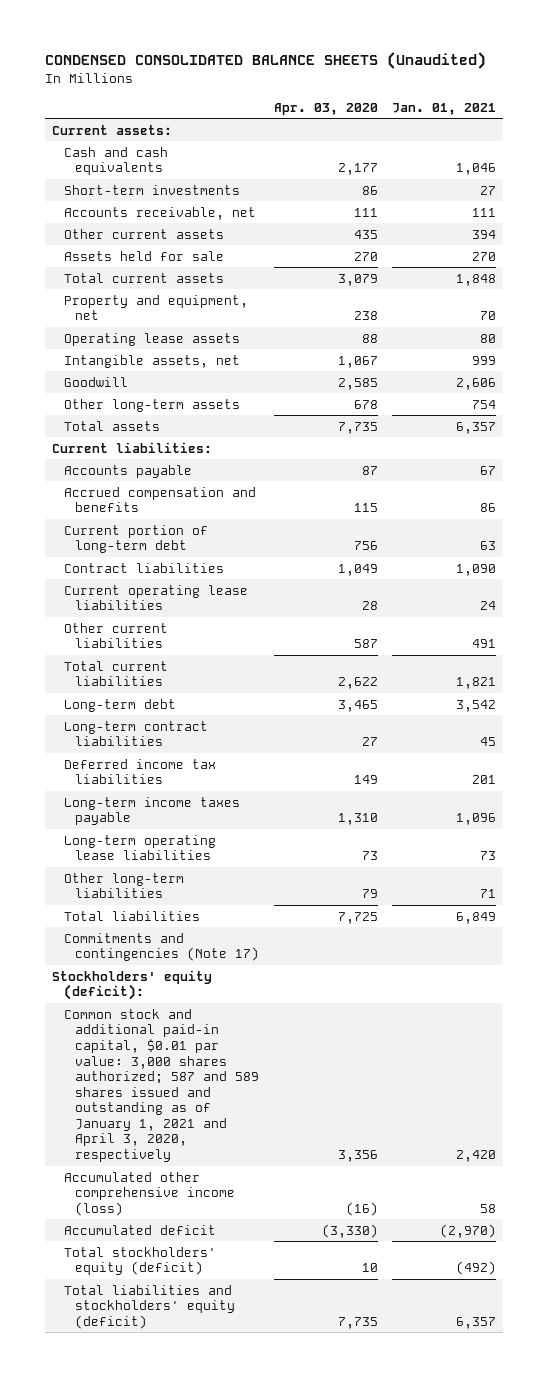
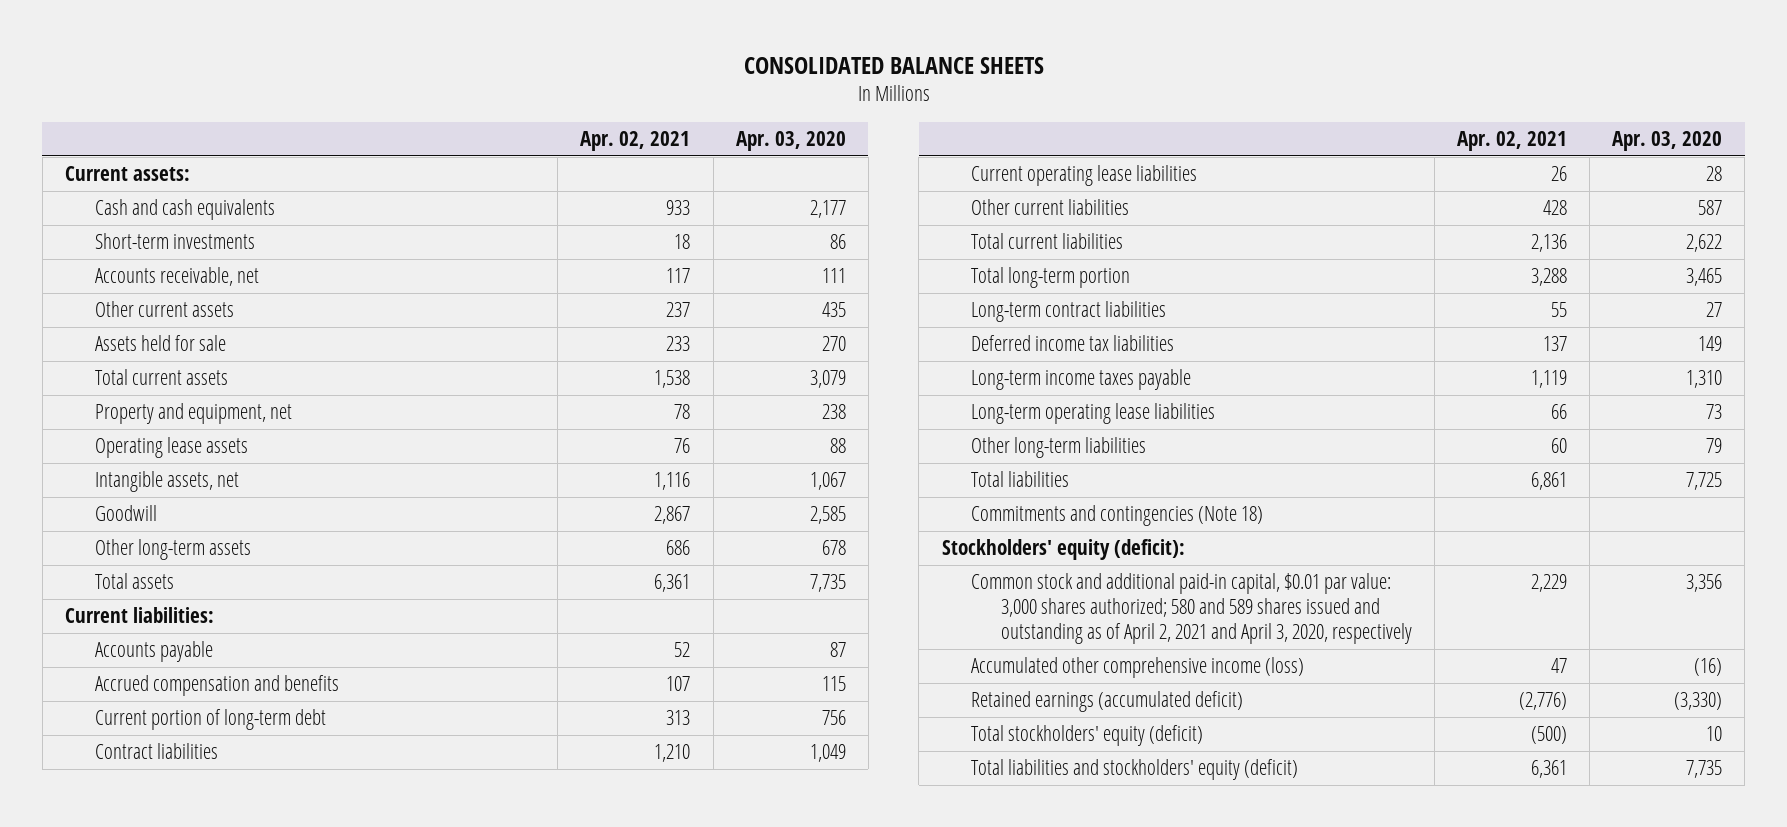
[44,52,486,70] CONDENSED CONSOLIDATED BALANCE SHEETS (Unaudited) -> [743,56,1044,74] CONSOLIDATED BALANCE SHEETS
[392,102,497,115] Jan. 01, 2021 -> none
none -> [580,130,691,151] Apr. 02, 2021
[63,698,176,712] Long-term debt -> [971,267,1131,289] Total long-term portion
[63,932,260,962] Commitments and contingencies (Note 17) -> [971,505,1264,527] Commitments and contingencies (Note 18)
[63,1008,260,1163] Common stock and additional paid-in capital, $0.01 par value: 3,000 shares authorized; 587 and 589 shares issued and outstanding as of January 1, 2021 and April 3, 2020, respectively -> [971,573,1412,645] Common stock and additional paid-in capital, $0.01 par value: 3,000 shares authorized; 580 and 589 shares issued and outstanding as of April 2, 2021 and April 3, 2020, respectively
[63,1224,216,1235] Accumulated deficit -> [971,691,1244,713] Retained earnings (accumulated deficit)

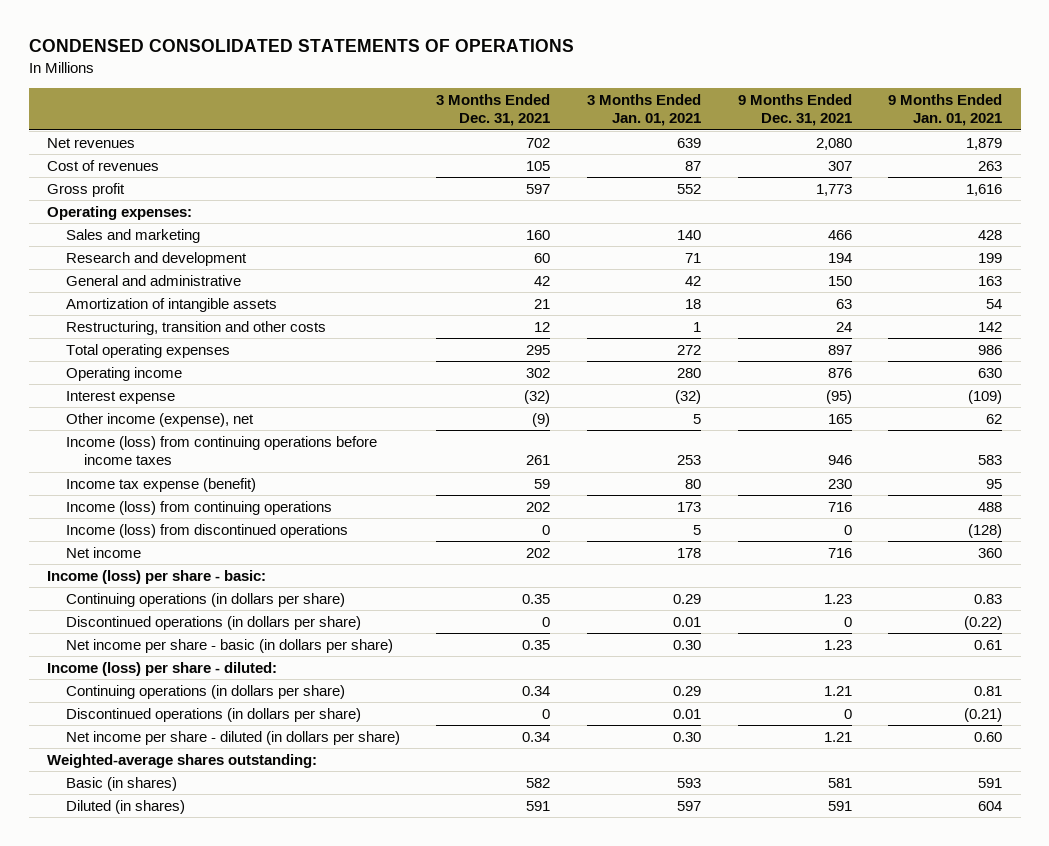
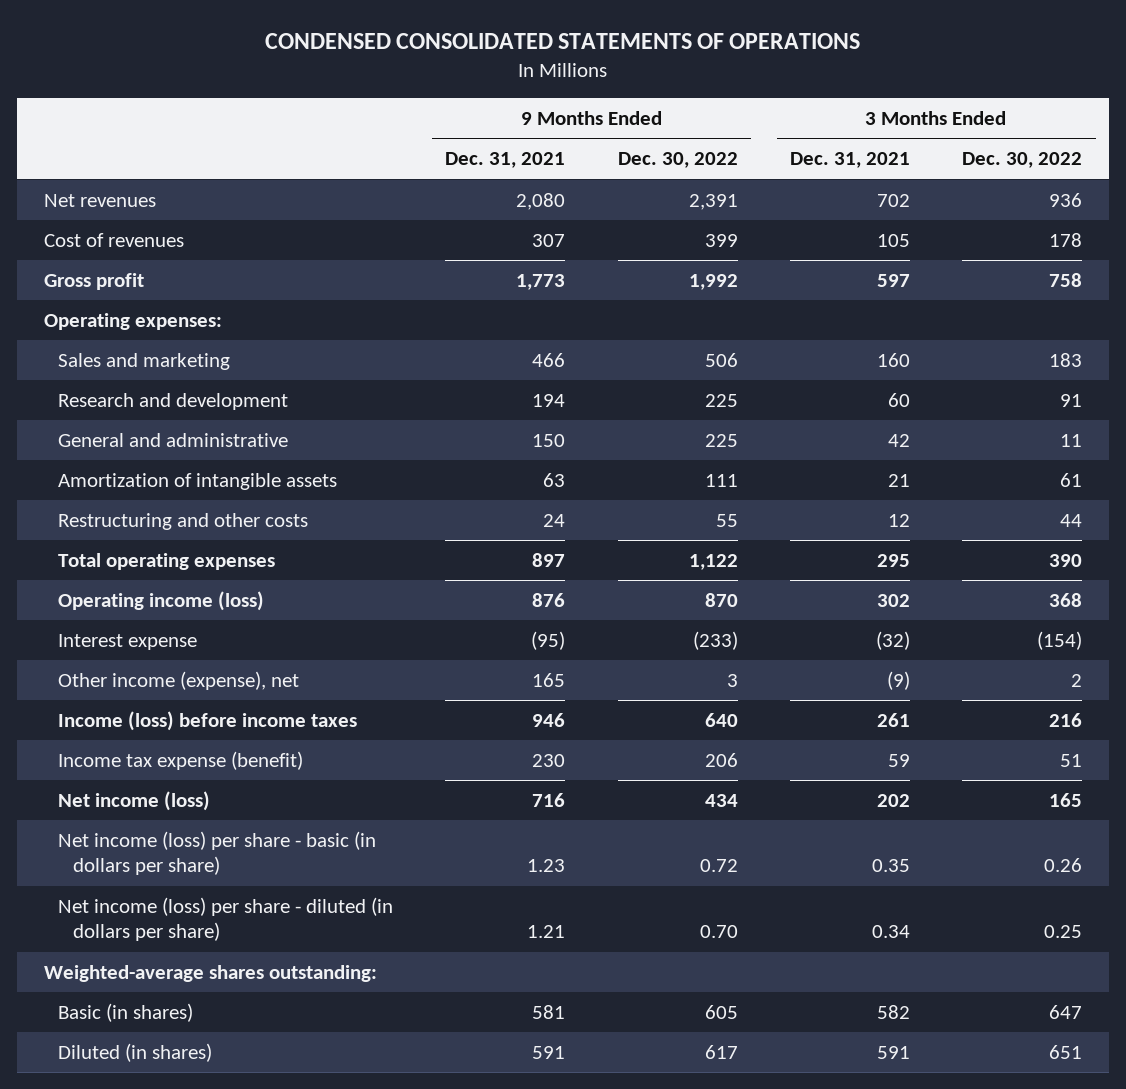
[586,93,701,127] 3 Months Ended Jan. 01, 2021 -> none
[888,93,1003,127] 9 Months Ended Jan. 01, 2021 -> none
none -> [617,152,738,169] Dec. 30, 2022
none -> [962,152,1083,169] Dec. 30, 2022
[65,320,326,335] Restructuring, transition and other costs -> [58,512,309,530] Restructuring and other costs
[65,366,182,381] Operating income -> [58,590,265,611] Operating income (loss)
[65,435,377,466] Income (loss) from continuing operations before income taxes -> [58,710,358,731] Income (loss) before income taxes
[65,500,332,515] Income (loss) from continuing operations -> none
[65,523,348,538] Income (loss) from discontinued operations -> none
[46,569,266,584] Income (loss) per share - basic: -> none
[65,592,345,607] Continuing operations (in dollars per share) -> none
[65,615,361,630] Discontinued operations (in dollars per share) -> none
[46,661,277,676] Income (loss) per share - diluted: -> none
[65,684,345,699] Continuing operations (in dollars per share) -> none
[65,707,361,722] Discontinued operations (in dollars per share) -> none
[65,546,141,558] Net income -> [58,790,211,811] Net income (loss)
[65,638,393,653] Net income per share - basic (in dollars per share) -> [58,830,377,876] Net income (loss) per share - basic (in dollars per share)
[65,730,400,745] Net income per share - diluted (in dollars per share) -> [58,896,394,942] Net income (loss) per share - diluted (in dollars per share)

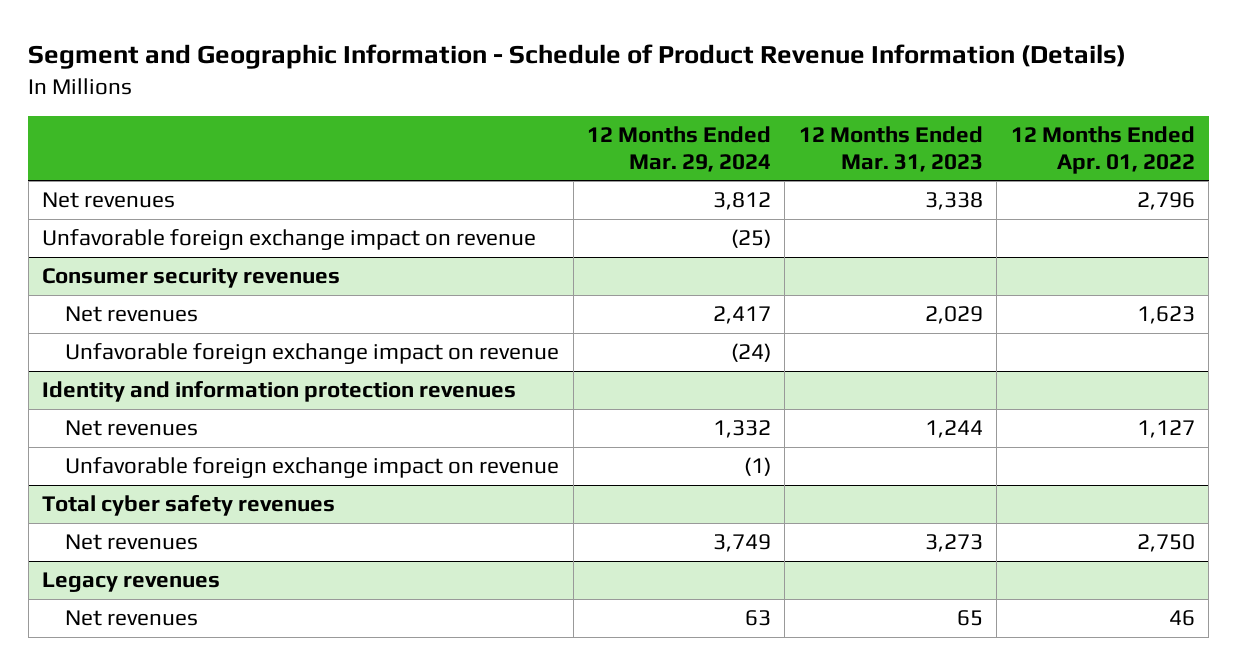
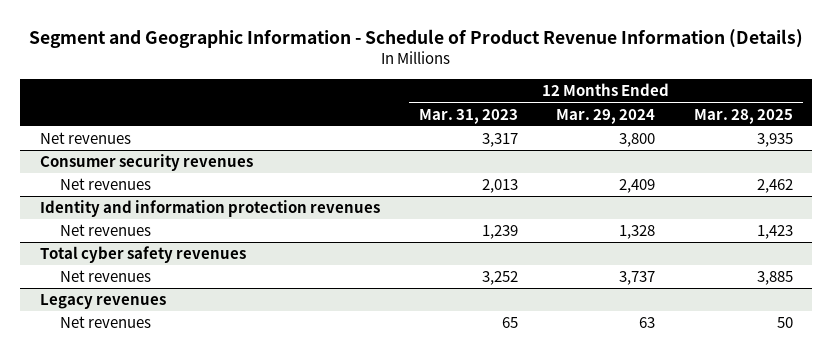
[1010,126,1195,174] 12 Months Ended Apr. 01, 2022 -> none
none -> [693,108,793,124] Mar. 28, 2025
[42,229,537,251] Unfavorable foreign exchange impact on revenue -> none
[712,192,771,211] 3,812 -> [619,133,656,148] 3,800
[924,192,983,211] 3,338 -> [481,133,518,148] 3,317
[65,343,560,365] Unfavorable foreign exchange impact on revenue -> none
[712,306,771,325] 2,417 -> [619,179,656,194] 2,409
[924,306,983,325] 2,029 -> [481,179,518,194] 2,013
[65,457,560,479] Unfavorable foreign exchange impact on revenue -> none
[712,420,771,439] 1,332 -> [619,225,656,240] 1,328
[924,420,983,439] 1,244 -> [481,225,518,240] 1,239
[712,534,771,553] 3,749 -> [619,271,656,286] 3,737
[924,534,983,553] 3,273 -> [481,271,518,286] 3,252

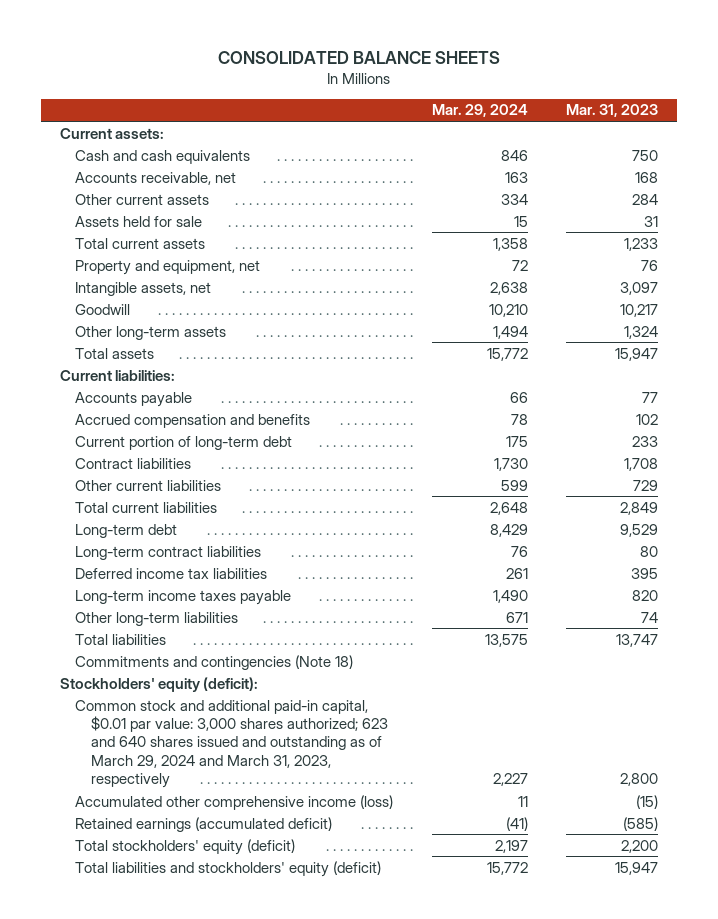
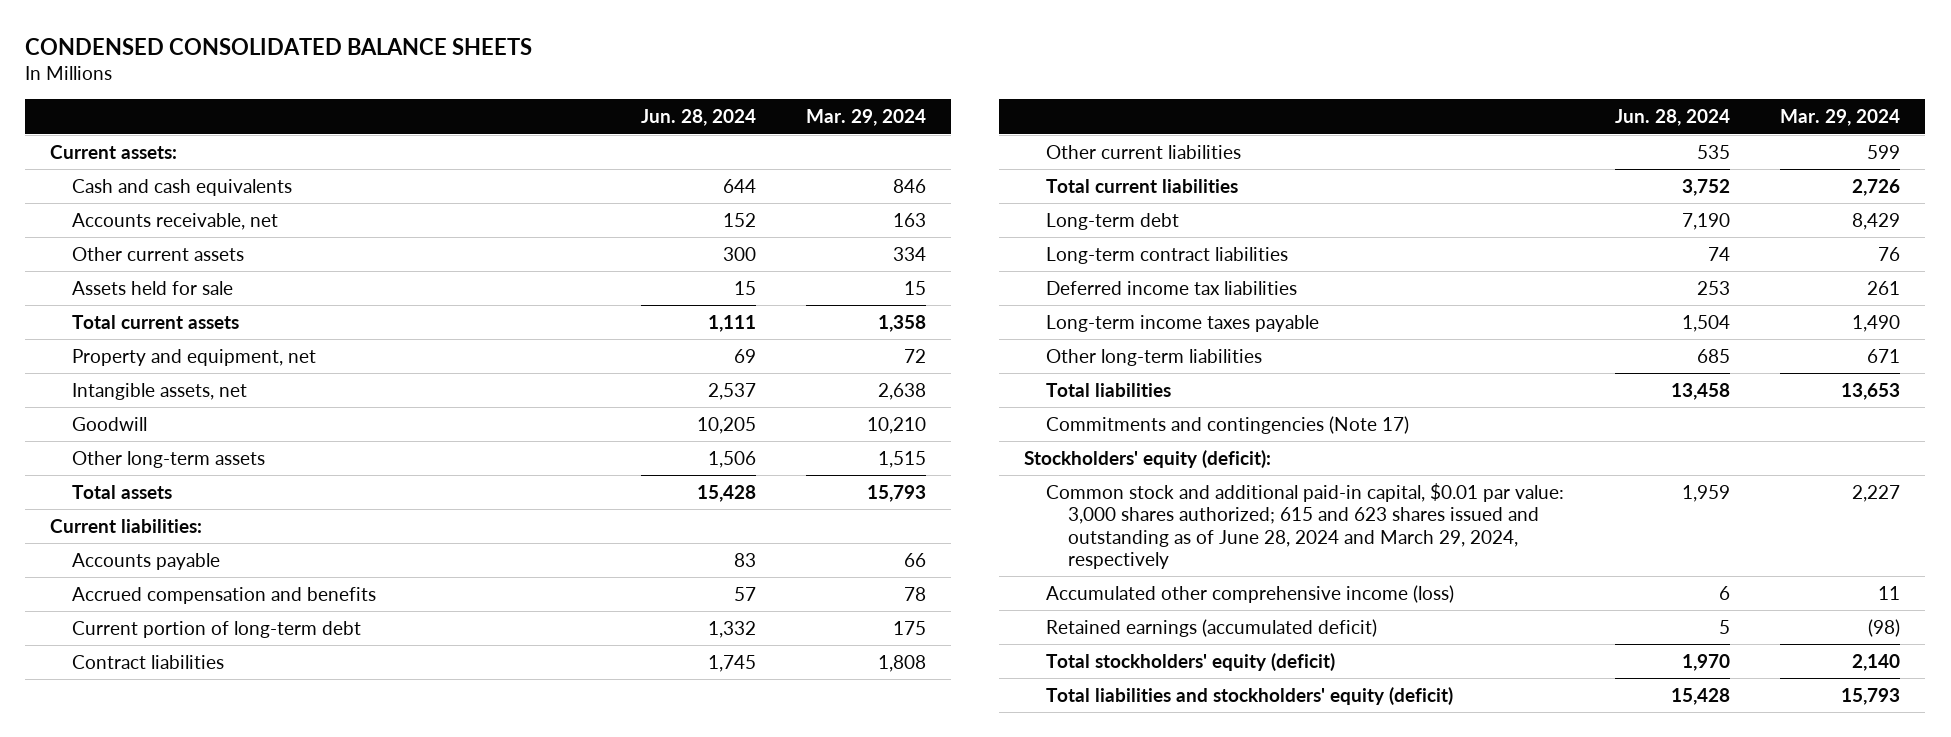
[217,50,500,64] CONSOLIDATED BALANCE SHEETS -> [25,37,533,55] CONDENSED CONSOLIDATED BALANCE SHEETS
[565,104,658,118] Mar. 31, 2023 -> none
none -> [640,109,756,127] Jun. 28, 2024
[492,325,528,339] 1,494 -> [878,450,927,468] 1,515
[486,347,528,361] 15,772 -> [867,484,927,502] 15,793
[493,457,528,471] 1,730 -> [878,654,927,672] 1,808
[489,501,528,515] 2,648 -> [1852,178,1901,196] 2,726
[484,633,528,647] 13,575 -> [1841,382,1901,400] 13,653
[75,654,354,670] Commitments and contingencies (Note 18) -> [1046,415,1410,434] Commitments and contingencies (Note 17)
[75,699,389,789] Common stock and additional paid-in capital, $0.01 par value: 3,000 shares authorized; 623 and 640 shares issued and outstanding as of March 29, 2024 and March 31, 2023, respectively -> [1046,482,1565,569] Common stock and additional paid-in capital, $0.01 par value: 3,000 shares authorized; 615 and 623 shares issued and outstanding as of June 28, 2024 and March 29, 2024, respectively
[505,816,528,831] (41) -> [1868,618,1901,637] (98)
[494,839,528,853] 2,197 -> [1852,653,1901,671] 2,140
[486,861,528,875] 15,772 -> [1841,687,1901,705] 15,793

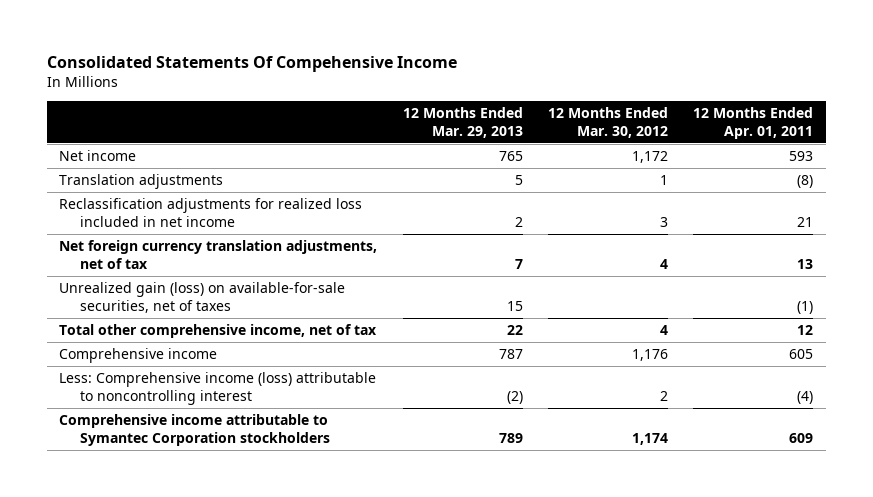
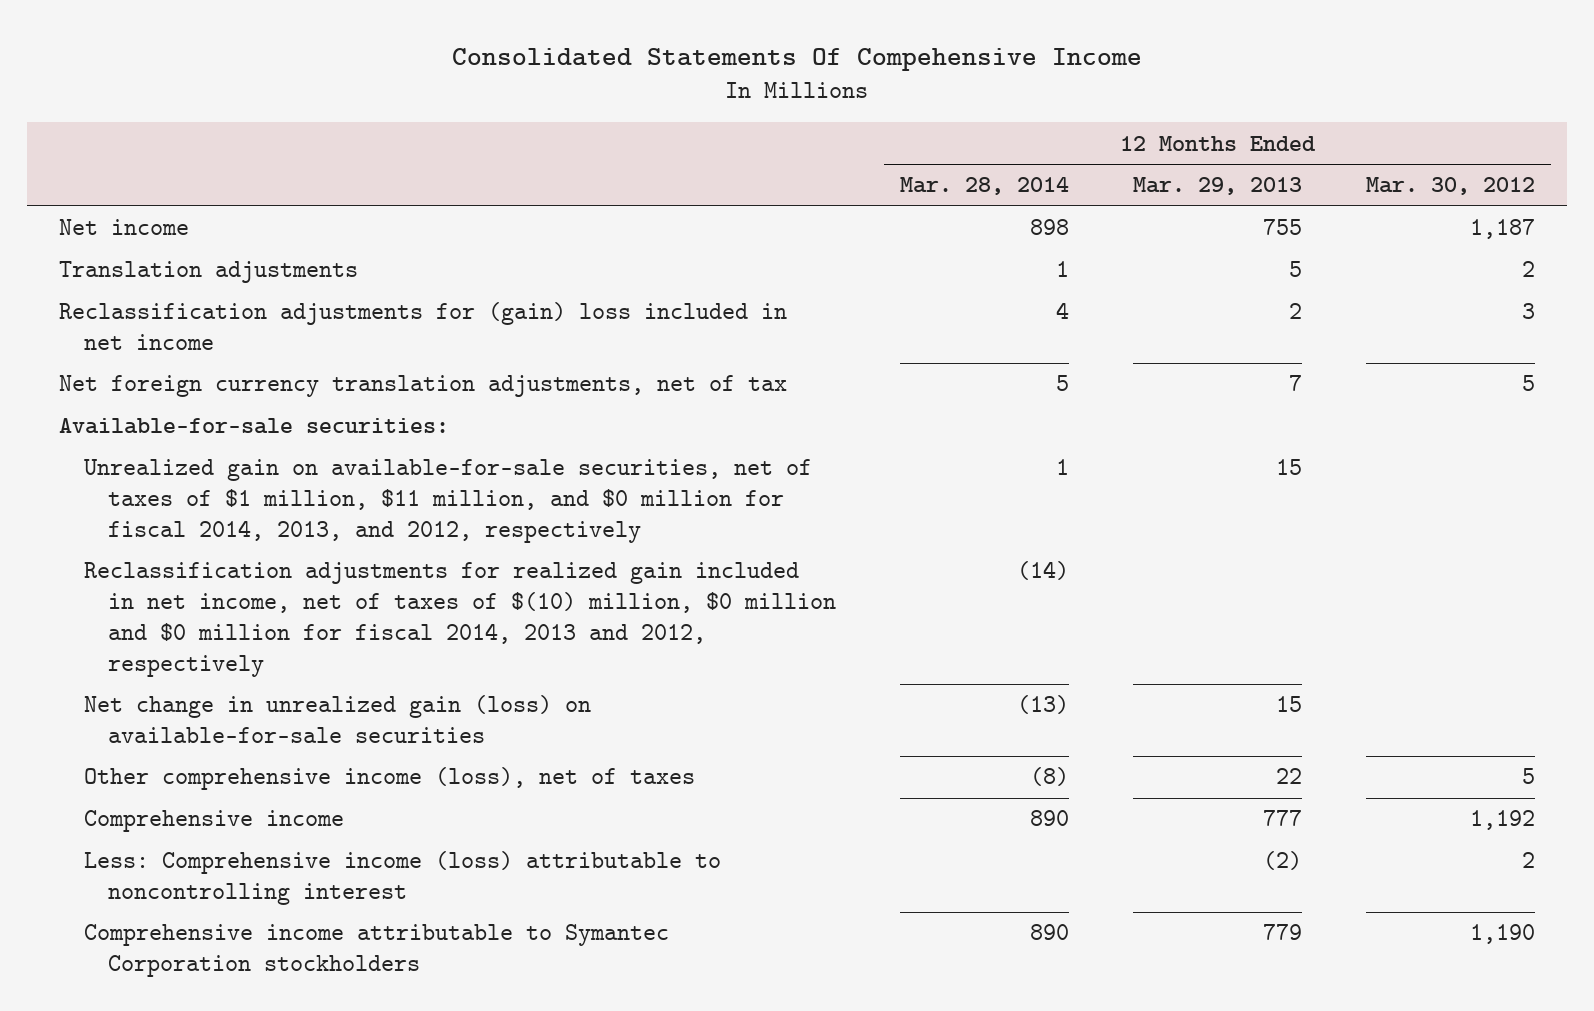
[693,107,814,139] 12 Months Ended Apr. 01, 2011 -> none
none -> [900,177,1070,196] Mar. 28, 2014
[498,151,523,162] 765 -> [1263,219,1303,236] 755
[631,151,668,164] 1,172 -> [1470,219,1536,240] 1,187
[659,175,668,186] 1 -> [1522,261,1536,278] 2
[59,198,363,227] Reclassification adjustments for realized loss included in net income -> [59,302,788,351] Reclassification adjustments for (gain) loss included in net income
[659,258,668,269] 4 -> [1522,375,1536,392] 5
none -> [59,418,450,435] Available-for-sale securities:
none -> [83,459,812,543] Unrealized gain on available-for-sale securities, net of taxes of $1 million, $11 million, and $0 million for fiscal 2014, 2013, and 2012, respectively
none -> [83,562,836,677] Reclassification adjustments for realized gain included in net income, net of taxes of $(10) million, $0 million and $0 million for fiscal 2014, 2013 and 2012, respectively
[59,282,346,313] Unrealized gain (loss) on available-for-sale securities, net of taxes -> [83,695,591,744] Net change in unrealized gain (loss) on available-for-sale securities
[59,324,378,339] Total other comprehensive income, net of tax -> [83,767,695,791] Other comprehensive income (loss), net of taxes
[659,325,668,336] 4 -> [1522,768,1536,785] 5
[498,349,523,360] 787 -> [1263,810,1303,827] 777
[631,349,668,362] 1,176 -> [1470,810,1536,831] 1,192
[498,432,523,443] 789 -> [1263,924,1303,941] 779
[631,432,668,445] 1,174 -> [1470,924,1536,945] 1,190

